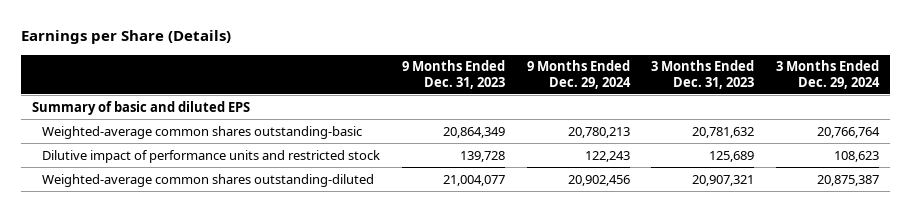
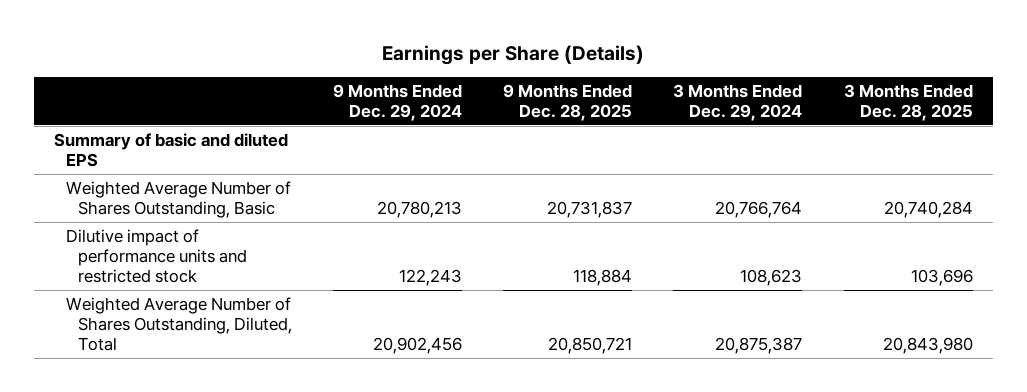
[401,60,505,89] 9 Months Ended Dec. 31, 2023 -> none
[651,60,755,89] 3 Months Ended Dec. 31, 2023 -> none
none -> [503,83,633,122] 9 Months Ended Dec. 28, 2025
none -> [843,83,973,122] 3 Months Ended Dec. 28, 2025
[41,125,362,139] Weighted-average common shares outstanding-basic -> [66,180,292,219] Weighted Average Number of Shares Outstanding, Basic
[41,173,374,187] Weighted-average common shares outstanding-diluted -> [66,296,293,352] Weighted Average Number of Shares Outstanding, Diluted, Total

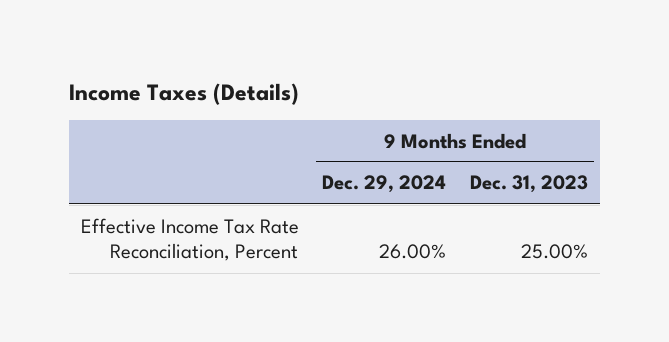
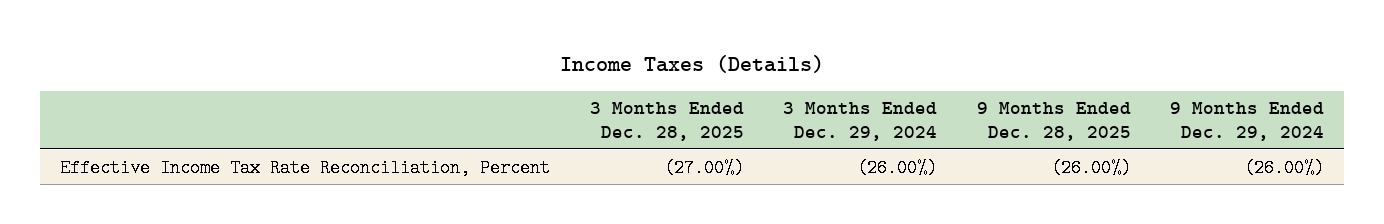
[470,175,589,194] Dec. 31, 2023 -> none
none -> [589,102,744,141] 3 Months Ended Dec. 28, 2025
none -> [783,102,938,141] 3 Months Ended Dec. 29, 2024
none -> [976,102,1131,141] 9 Months Ended Dec. 28, 2025
[379,244,447,260] 26.00% -> [1244,159,1325,178] (26.00%)

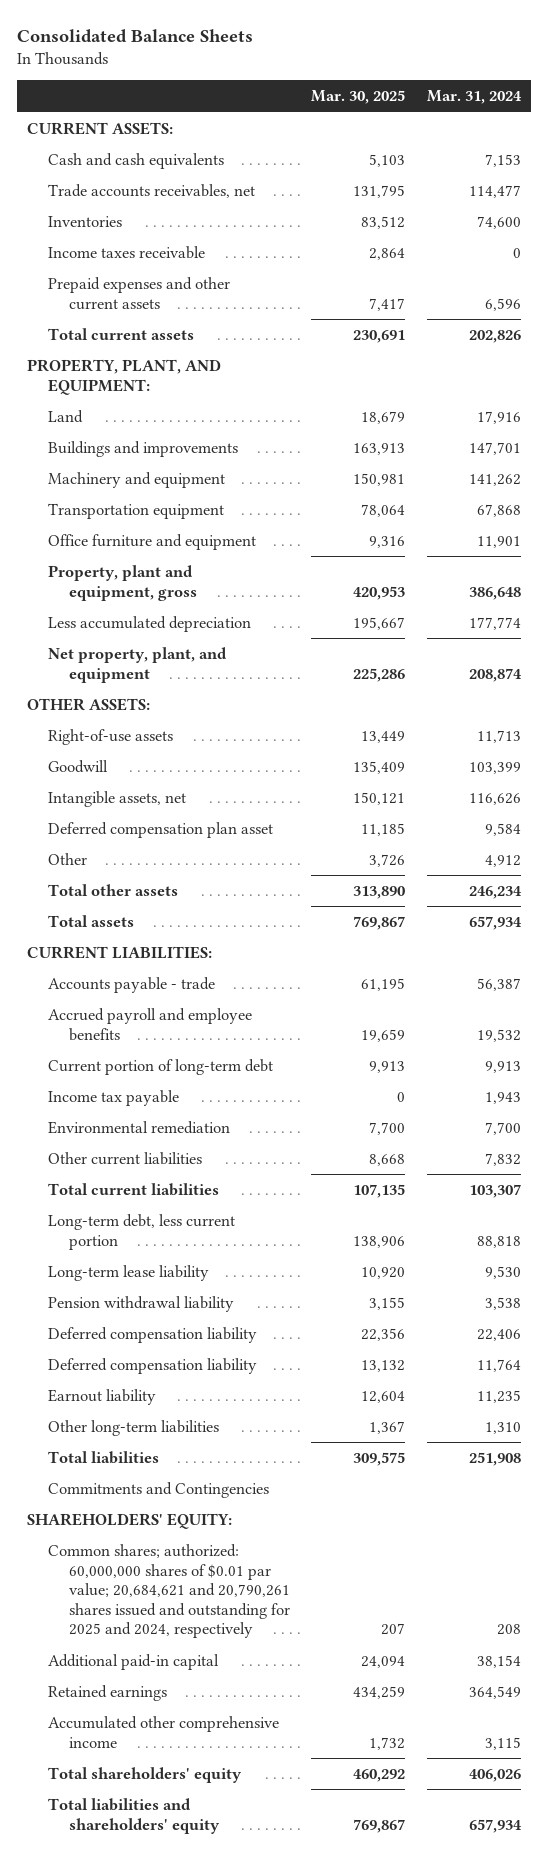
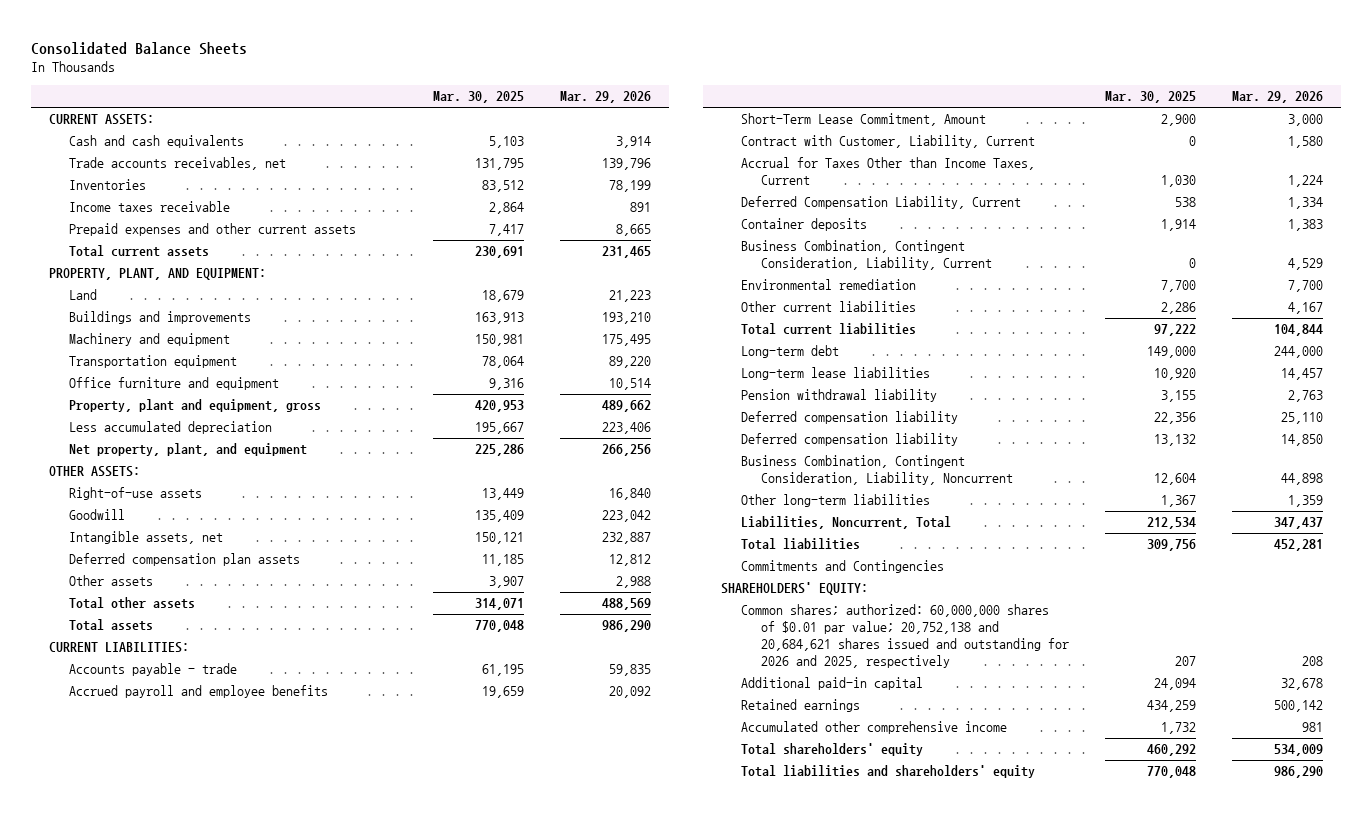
[426,90,522,105] Mar. 31, 2024 -> none
none -> [559,91,651,104] Mar. 29, 2026
[48,821,274,838] Deferred compensation plan asset -> [69,553,301,567] Deferred compensation plan assets
[48,852,88,865] Other -> [69,575,154,587] Other assets
[369,853,406,867] 3,726 -> [488,576,524,589] 3,907
[353,885,406,899] 313,890 -> [474,598,524,611] 314,071
[353,915,406,930] 769,867 -> [474,620,524,633] 770,048
[48,1058,274,1075] Current portion of long-term debt -> none
[48,1089,180,1106] Income tax payable -> none
none -> [740,113,986,127] Short-Term Lease Commitment, Amount
none -> [740,135,1035,149] Contract with Customer, Liability, Current
none -> [740,157,1035,186] Accrual for Taxes Other than Income Taxes, Current
none -> [740,196,1021,210] Deferred Compensation Liability, Current
none -> [740,218,867,232] Container deposits
none -> [740,240,992,271] Business Combination, Contingent Consideration, Liability, Current
[369,1153,406,1166] 8,668 -> [1160,302,1196,315] 2,286
[353,1183,406,1198] 107,135 -> [1153,324,1196,337] 97,222
[48,1213,236,1250] Long-term debt, less current portion -> [740,345,839,359] Long-term debt
[353,1235,406,1248] 138,906 -> [1146,346,1196,359] 149,000
[48,1264,210,1281] Long-term lease liability -> [740,367,930,381] Long-term lease liabilities
[48,1388,157,1405] Earnout liability -> [740,455,1013,486] Business Combination, Contingent Consideration, Liability, Noncurrent
none -> [740,516,951,530] Liabilities, Noncurrent, Total
[353,1451,406,1466] 309,575 -> [1146,539,1196,552] 309,756
[48,1543,291,1639] Common shares; authorized: 60,000,000 shares of $0.01 par value; 20,684,621 and 20,790,261 shares issued and outstanding for 2025 and 2024, respectively -> [740,604,1069,669] Common shares; authorized: 60,000,000 shares of $0.01 par value; 20,752,138 and 20,684,621 shares issued and outstanding for 2026 and 2025, respectively
[353,1818,406,1833] 769,867 -> [1146,766,1196,779] 770,048

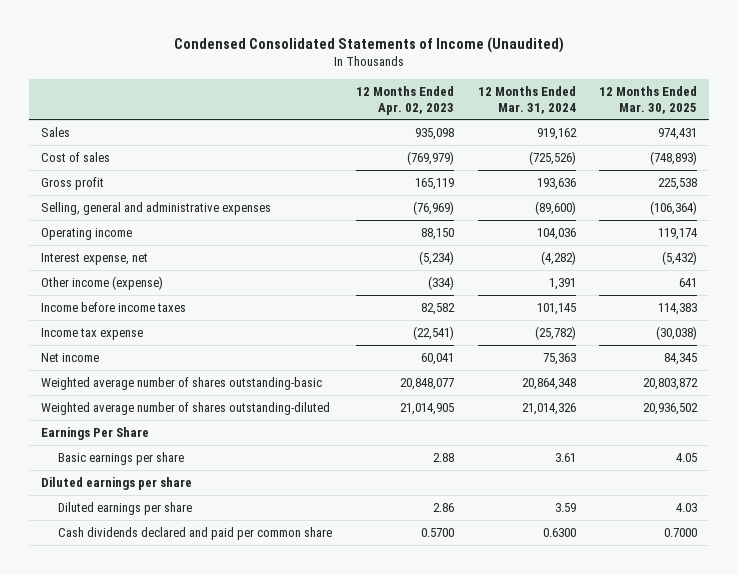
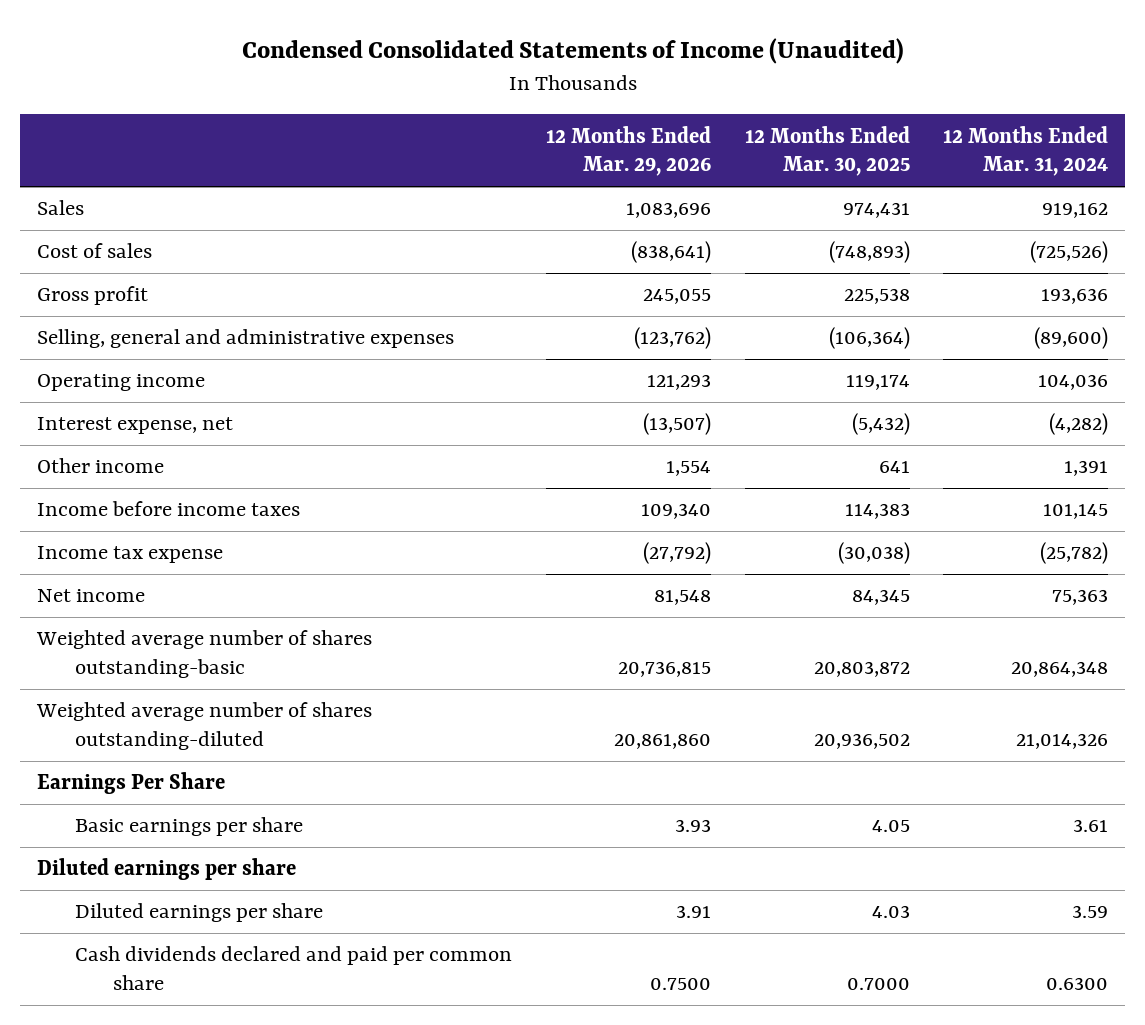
[355,85,454,115] 12 Months Ended Apr. 02, 2023 -> none
none -> [545,125,711,177] 12 Months Ended Mar. 29, 2026
[41,275,164,290] Other income (expense) -> [36,458,164,474] Other income

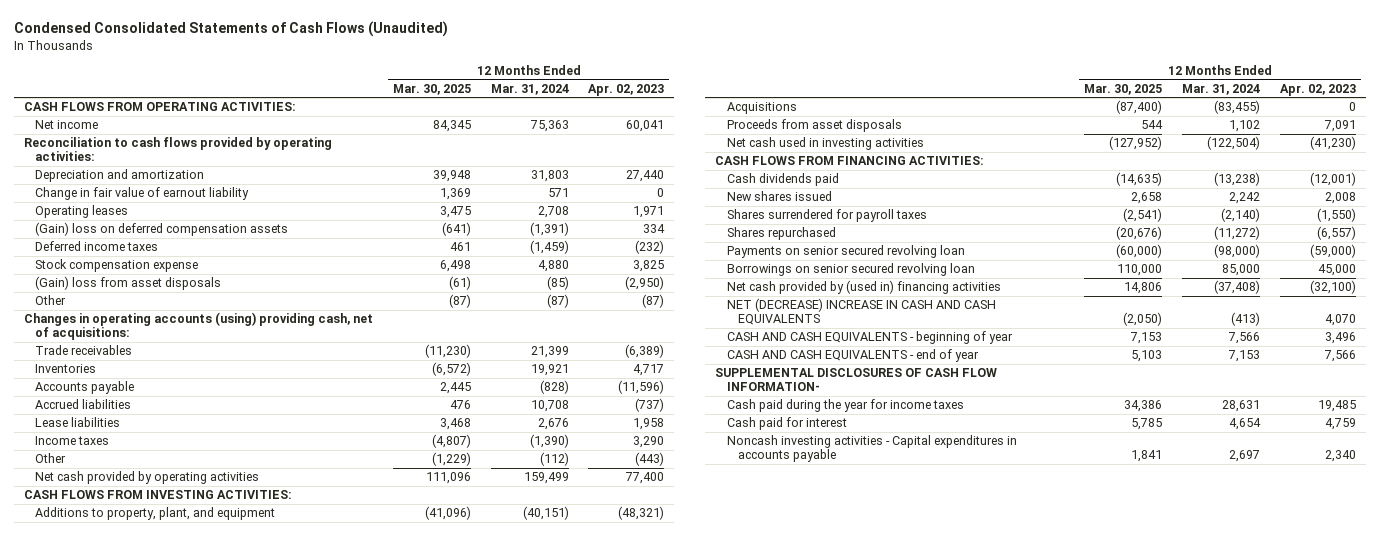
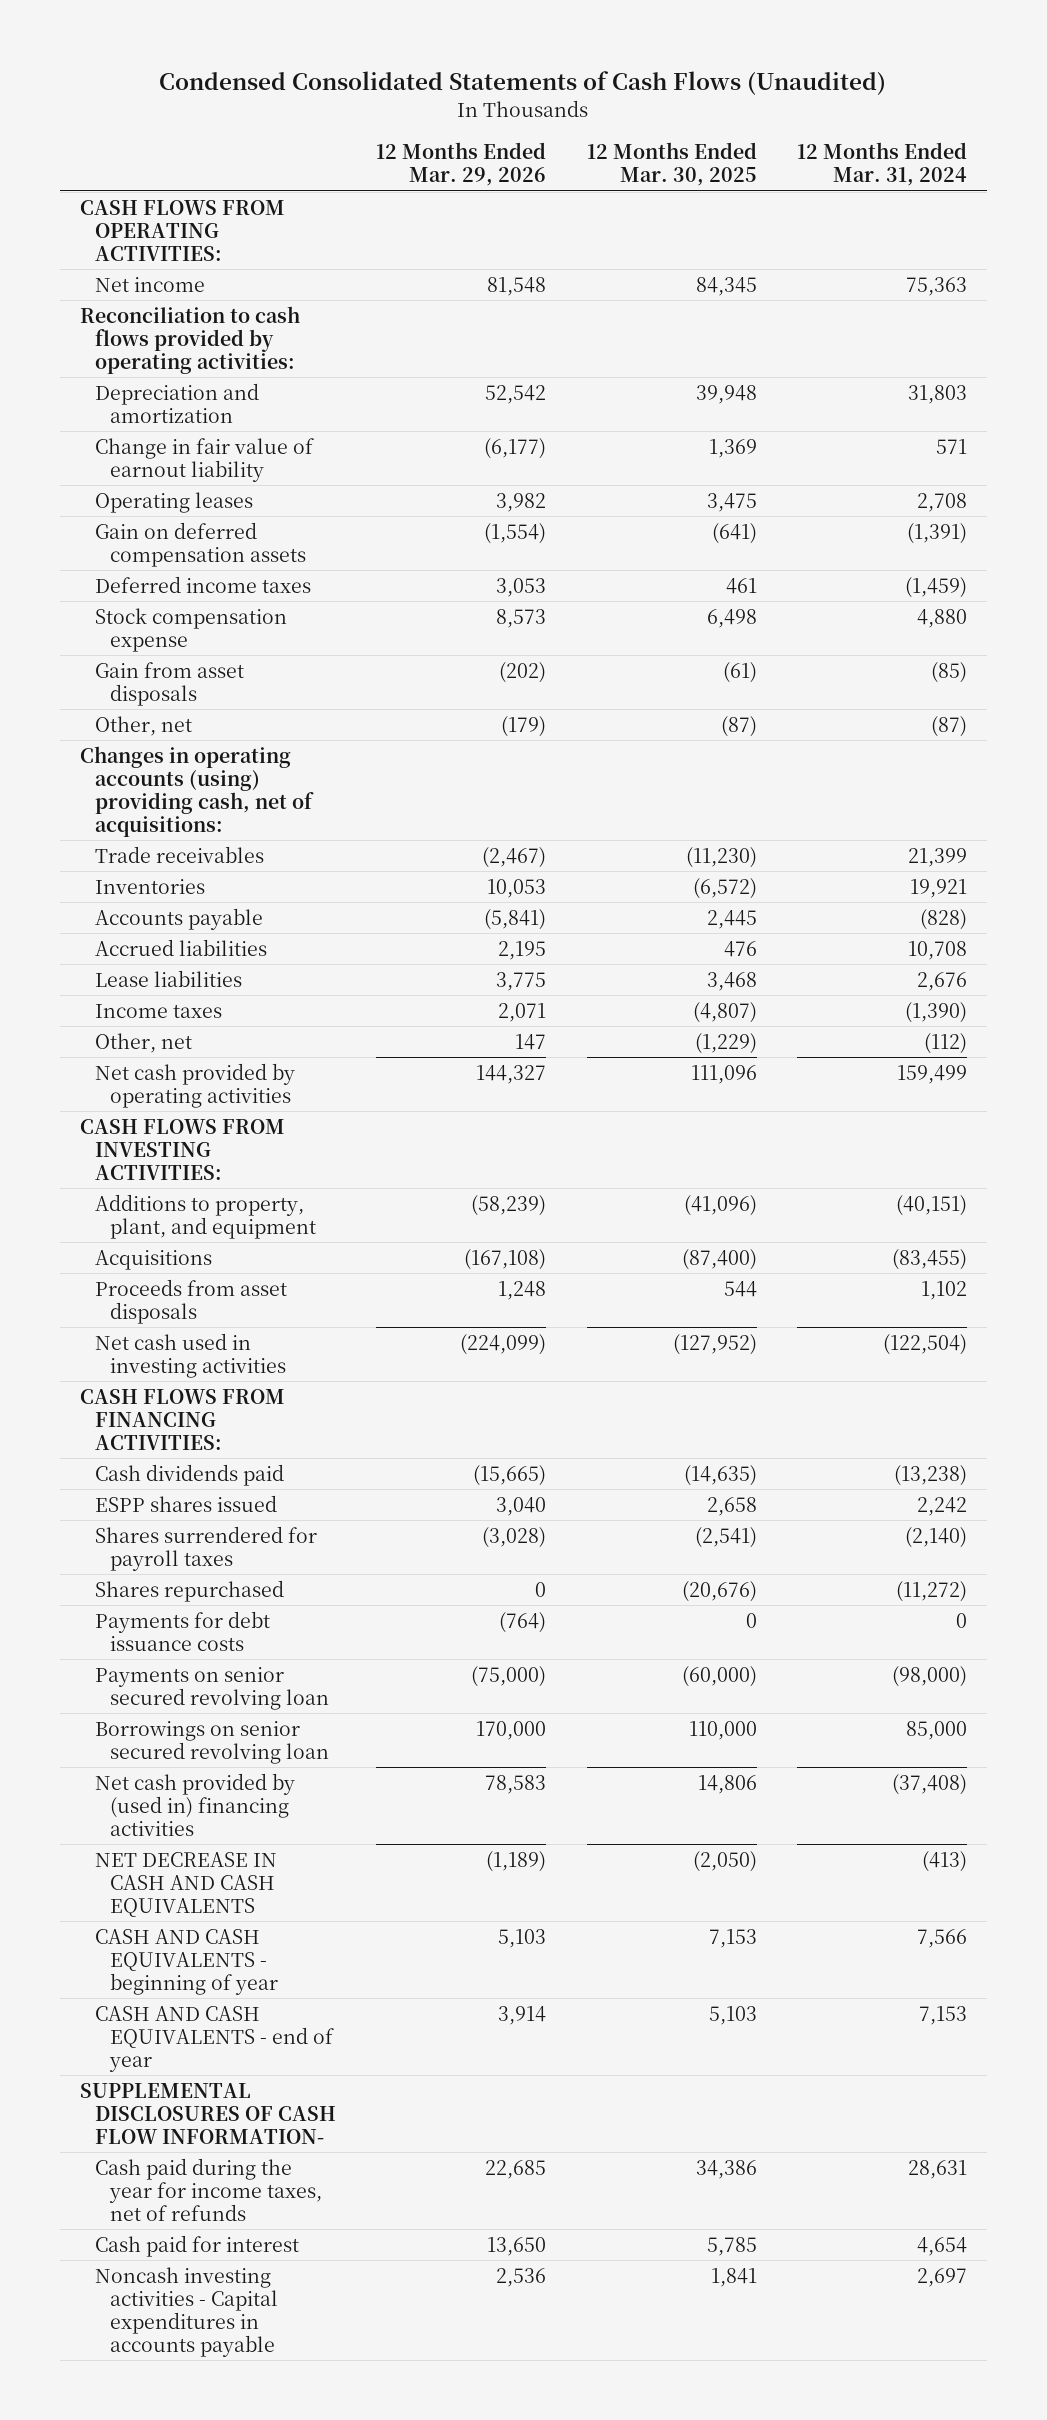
[588,83,665,96] Apr. 02, 2023 -> none
none -> [376,142,547,187] 12 Months Ended Mar. 29, 2026
[35,222,289,237] (Gain) loss on deferred compensation assets -> [94,521,307,567] Gain on deferred compensation assets
[35,276,222,291] (Gain) loss from asset disposals -> [94,661,244,706] Gain from asset disposals
[35,295,67,306] Other -> [94,715,192,736] Other, net
[35,453,67,464] Other -> [94,1032,192,1053] Other, net
[726,191,832,202] New shares issued -> [94,1494,277,1512] ESPP shares issued
none -> [94,1610,270,1651] Payments for debt issuance costs
[726,298,996,326] NET (DECREASE) INCREASE IN CASH AND CASH EQUIVALENTS -> [94,1851,277,1917] NET DECREASE IN CASH AND CASH EQUIVALENTS
[726,399,964,413] Cash paid during the year for income taxes -> [94,2157,323,2221] Cash paid during the year for income taxes, net of refunds

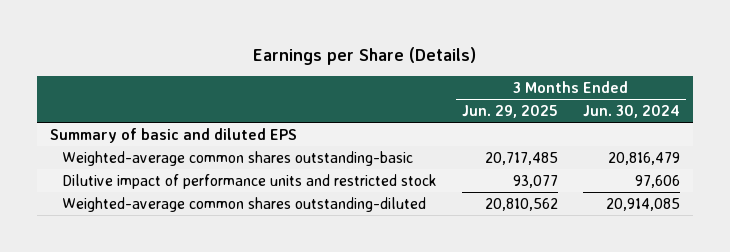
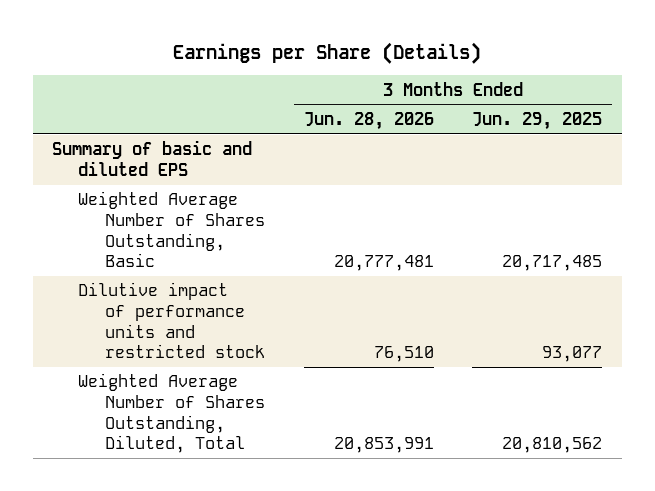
[583,105,681,119] Jun. 30, 2024 -> none
none -> [303,111,434,130] Jun. 28, 2026
[62,150,414,166] Weighted-average common shares outstanding-basic -> [78,191,265,268] Weighted Average Number of Shares Outstanding, Basic
[62,196,427,212] Weighted-average common shares outstanding-diluted -> [78,373,265,454] Weighted Average Number of Shares Outstanding, Diluted, Total

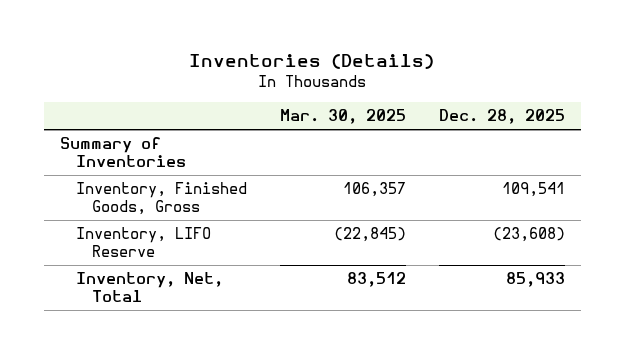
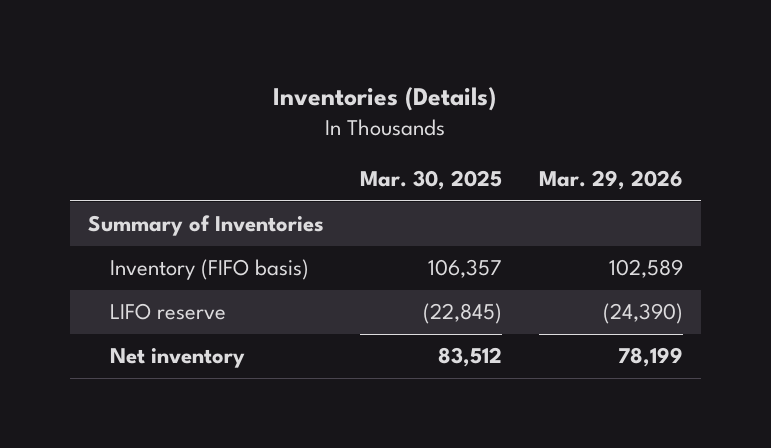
[438,109,565,125] Dec. 28, 2025 -> none
none -> [538,170,683,191] Mar. 29, 2026
[76,182,248,215] Inventory, Finished Goods, Gross -> [109,259,309,281] Inventory (FIFO basis)
[76,227,212,257] Inventory, LIFO Reserve -> [109,303,226,321] LIFO reserve
[76,272,224,302] Inventory, Net, Total -> [109,348,245,369] Net inventory

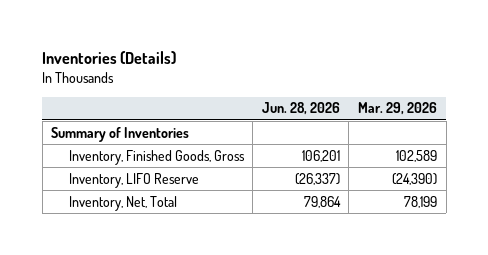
[360,170,503,191] Mar. 30, 2025 -> none
none -> [261,102,340,116] Jun. 28, 2026
[109,259,309,281] Inventory (FIFO basis) -> [68,149,245,165] Inventory, Finished Goods, Gross
[109,303,226,321] LIFO reserve -> [68,172,199,188] Inventory, LIFO Reserve
[109,348,245,369] Net inventory -> [68,195,177,211] Inventory, Net, Total

